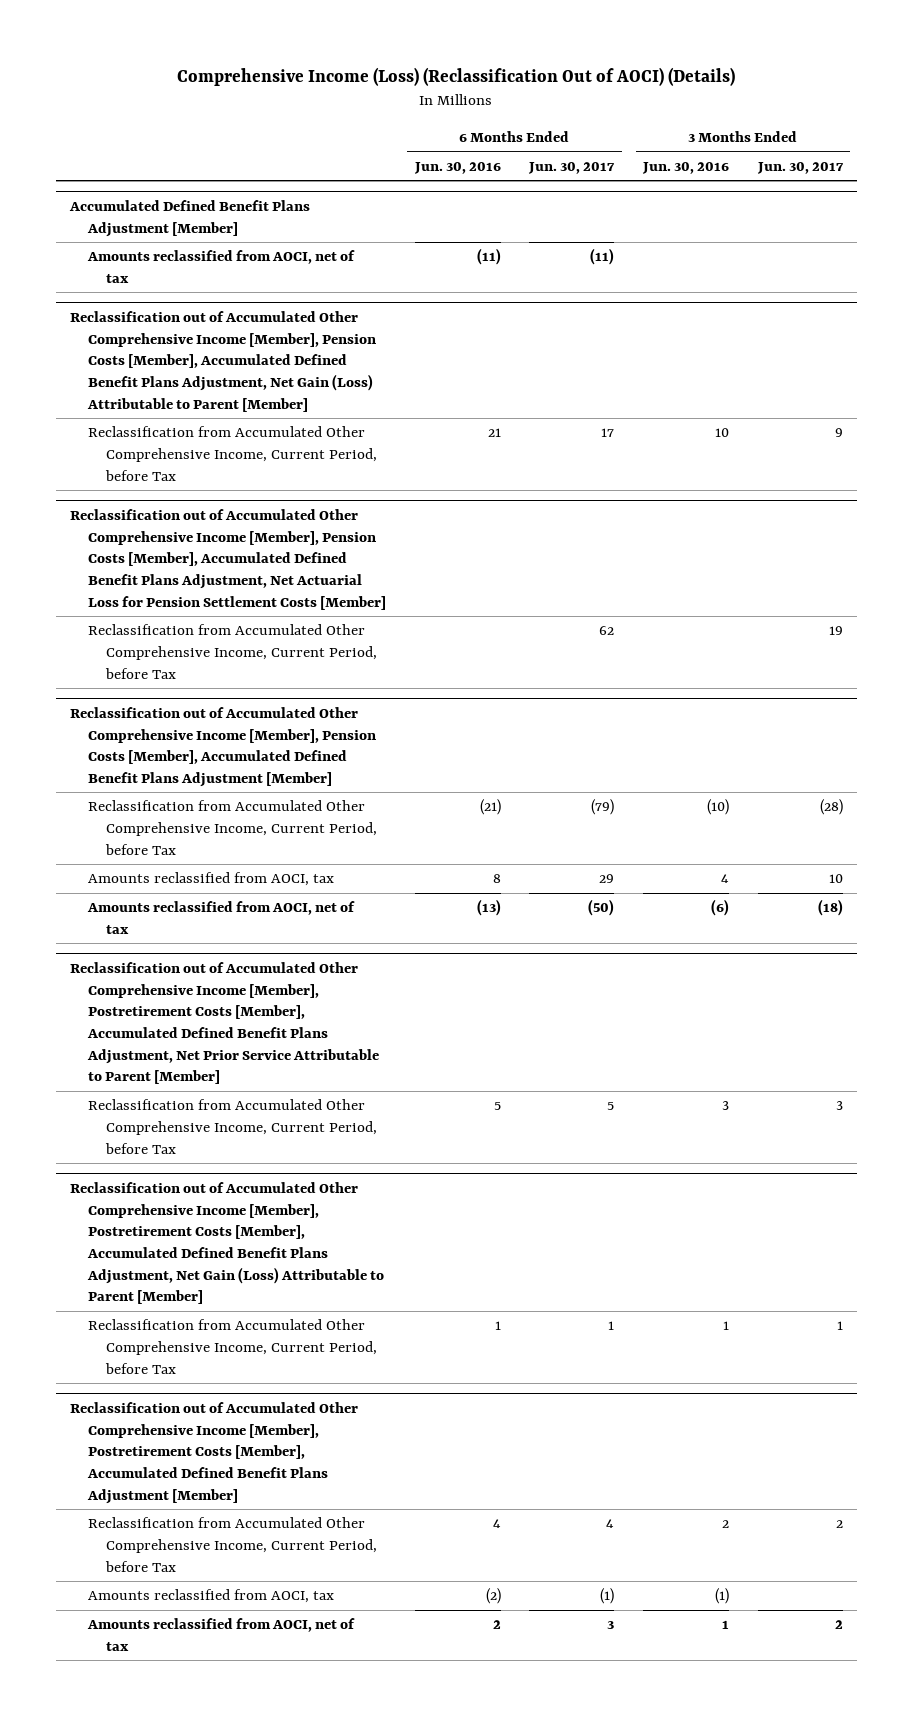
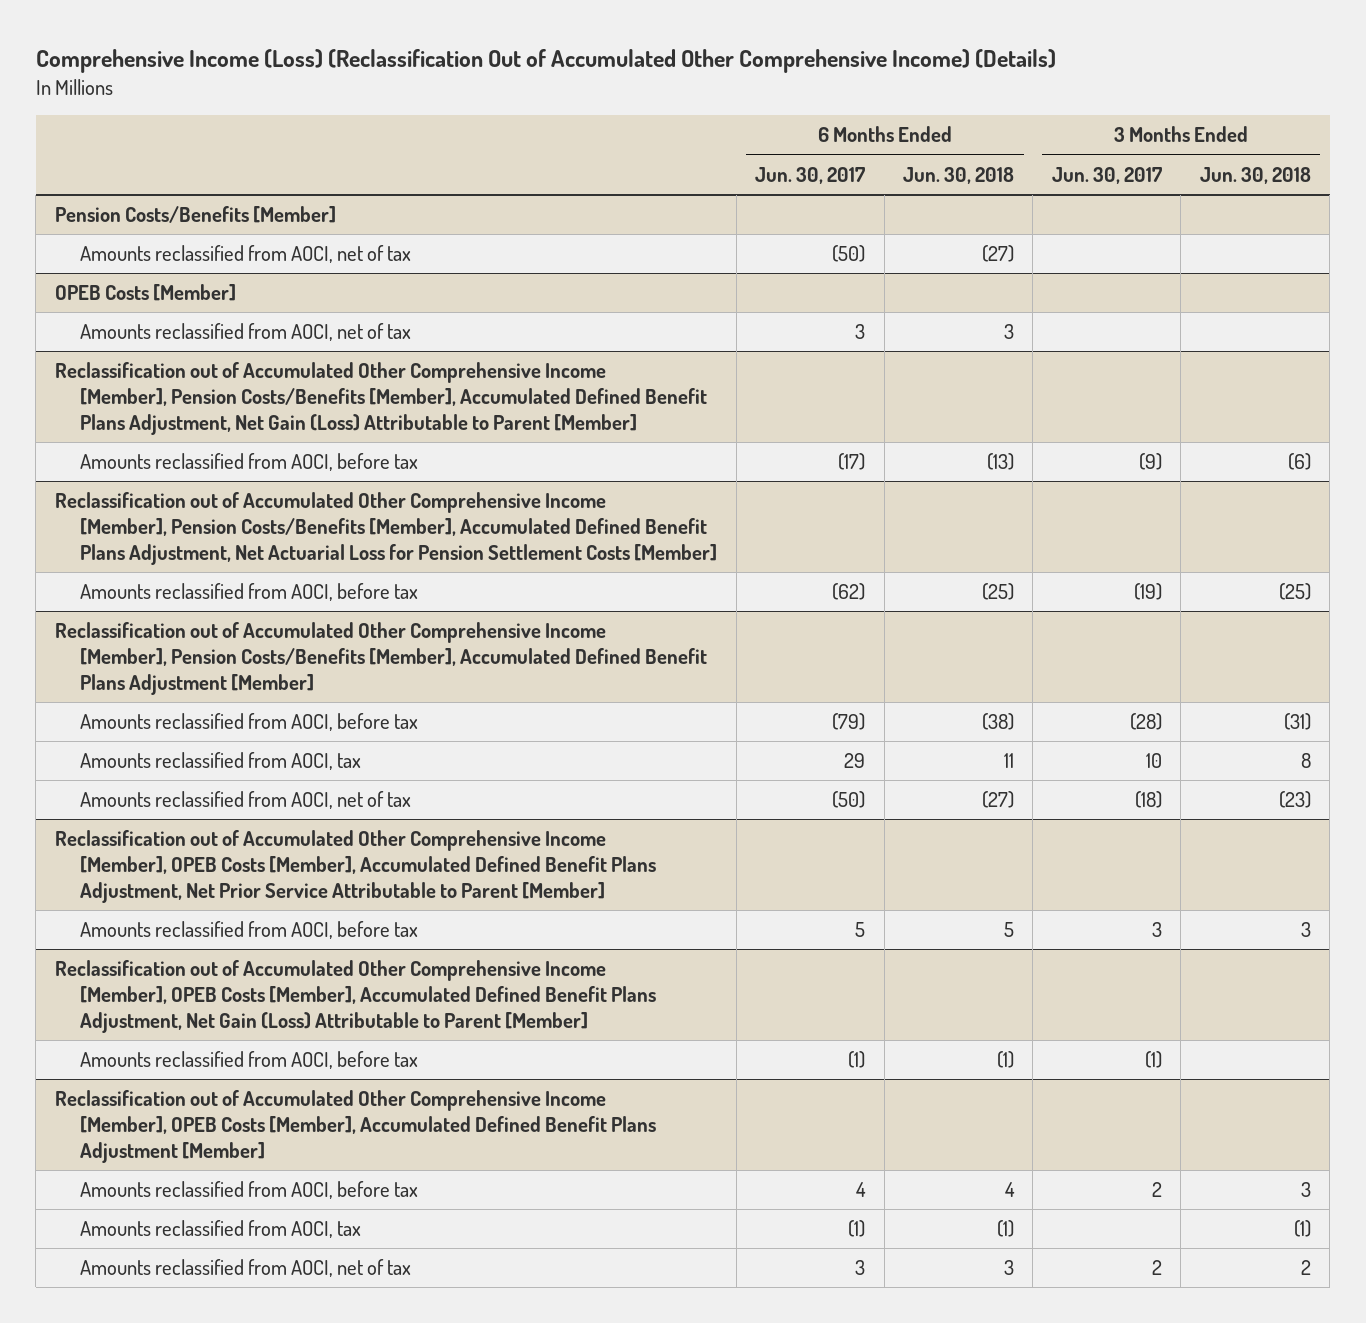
[177,67,736,87] Comprehensive Income (Loss) (Reclassification Out of AOCI) (Details) -> [35,49,1056,74] Comprehensive Income (Loss) (Reclassification Out of Accumulated Other Comprehensive Income) (Details)
[413,161,501,174] Jun. 30, 2016 -> none
[642,161,730,174] Jun. 30, 2016 -> none
none -> [903,166,1015,184] Jun. 30, 2018
none -> [1199,166,1311,184] Jun. 30, 2018
[69,200,311,237] Accumulated Defined Benefit Plans Adjustment [Member] -> none
none -> [54,206,336,224] Pension Costs/Benefits [Member]
[590,248,615,266] (11) -> [832,245,866,263] (50)
none -> [54,284,236,302] OPEB Costs [Member]
none -> [80,323,412,342] Amounts reclassified from AOCI, net of tax
[70,311,376,412] Reclassification out of Accumulated Other Comprehensive Income [Member], Pension Costs [Member], Accumulated Defined Benefit Plans Adjustment, Net Gain (Loss) Attributable to Parent [Member] -> [54,362,708,435] Reclassification out of Accumulated Other Comprehensive Income [Member], Pension Costs/Benefits [Member], Accumulated Defined Benefit Plans Adjustment, Net Gain (Loss) Attributable to Parent [Member]
[87,426,377,481] Reclassification from Accumulated Other Comprehensive Income, Current Period, before Tax -> [80,453,419,472] Amounts reclassified from AOCI, before tax
[601,428,615,438] 17 -> [838,453,866,471] (17)
[834,428,843,438] 9 -> [1138,453,1162,471] (9)
[70,509,386,610] Reclassification out of Accumulated Other Comprehensive Income [Member], Pension Costs [Member], Accumulated Defined Benefit Plans Adjustment, Net Actuarial Loss for Pension Settlement Costs [Member] -> [54,492,718,565] Reclassification out of Accumulated Other Comprehensive Income [Member], Pension Costs/Benefits [Member], Accumulated Defined Benefit Plans Adjustment, Net Actuarial Loss for Pension Settlement Costs [Member]
[87,624,377,679] Reclassification from Accumulated Other Comprehensive Income, Current Period, before Tax -> [80,583,419,602] Amounts reclassified from AOCI, before tax
[599,626,615,636] 62 -> [832,583,866,601] (62)
[828,626,843,636] 19 -> [1133,583,1162,601] (19)
[70,707,376,787] Reclassification out of Accumulated Other Comprehensive Income [Member], Pension Costs [Member], Accumulated Defined Benefit Plans Adjustment [Member] -> [54,622,708,695] Reclassification out of Accumulated Other Comprehensive Income [Member], Pension Costs/Benefits [Member], Accumulated Defined Benefit Plans Adjustment [Member]
[87,800,377,855] Reclassification from Accumulated Other Comprehensive Income, Current Period, before Tax -> [80,713,419,732] Amounts reclassified from AOCI, before tax
[70,962,379,1085] Reclassification out of Accumulated Other Comprehensive Income [Member], Postretirement Costs [Member], Accumulated Defined Benefit Plans Adjustment, Net Prior Service Attributable to Parent [Member] -> [54,830,657,903] Reclassification out of Accumulated Other Comprehensive Income [Member], OPEB Costs [Member], Accumulated Defined Benefit Plans Adjustment, Net Prior Service Attributable to Parent [Member]
[87,1099,377,1154] Reclassification from Accumulated Other Comprehensive Income, Current Period, before Tax -> [80,921,419,940] Amounts reclassified from AOCI, before tax
[70,1182,384,1305] Reclassification out of Accumulated Other Comprehensive Income [Member], Postretirement Costs [Member], Accumulated Defined Benefit Plans Adjustment, Net Gain (Loss) Attributable to Parent [Member] -> [54,960,657,1033] Reclassification out of Accumulated Other Comprehensive Income [Member], OPEB Costs [Member], Accumulated Defined Benefit Plans Adjustment, Net Gain (Loss) Attributable to Parent [Member]
[87,1319,377,1374] Reclassification from Accumulated Other Comprehensive Income, Current Period, before Tax -> [80,1051,419,1070] Amounts reclassified from AOCI, before tax
[608,1321,615,1331] 1 -> [848,1051,866,1069] (1)
[836,1321,843,1331] 1 -> [1144,1051,1162,1069] (1)
[70,1402,359,1504] Reclassification out of Accumulated Other Comprehensive Income [Member], Postretirement Costs [Member], Accumulated Defined Benefit Plans Adjustment [Member] -> [54,1090,657,1163] Reclassification out of Accumulated Other Comprehensive Income [Member], OPEB Costs [Member], Accumulated Defined Benefit Plans Adjustment [Member]
[87,1517,377,1572] Reclassification from Accumulated Other Comprehensive Income, Current Period, before Tax -> [80,1181,419,1200] Amounts reclassified from AOCI, before tax

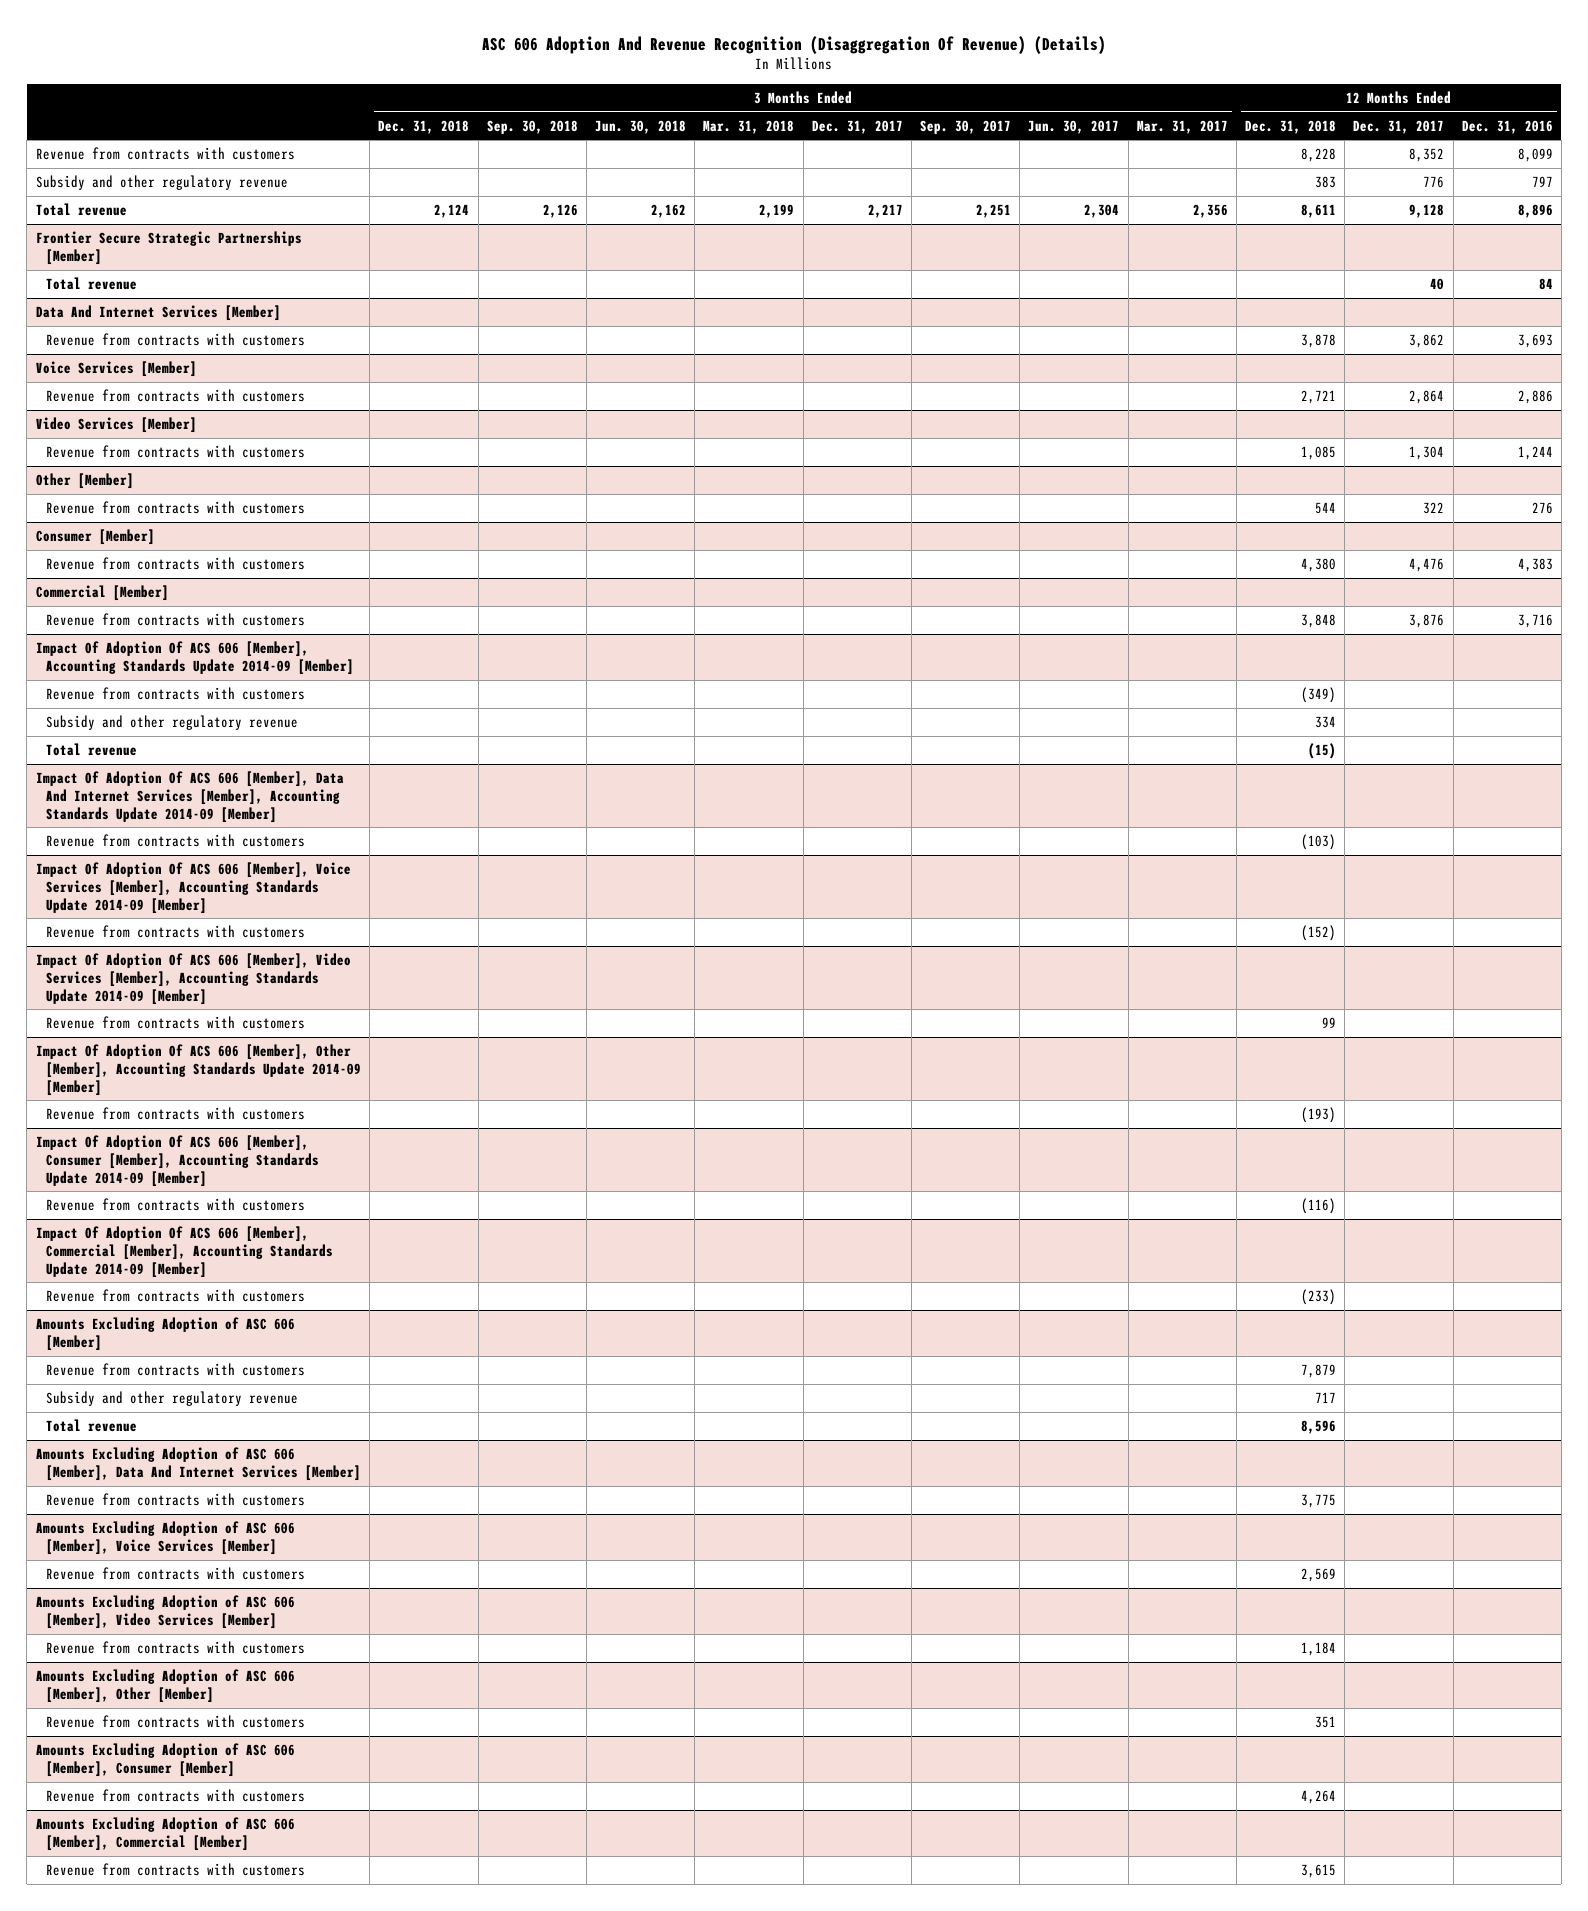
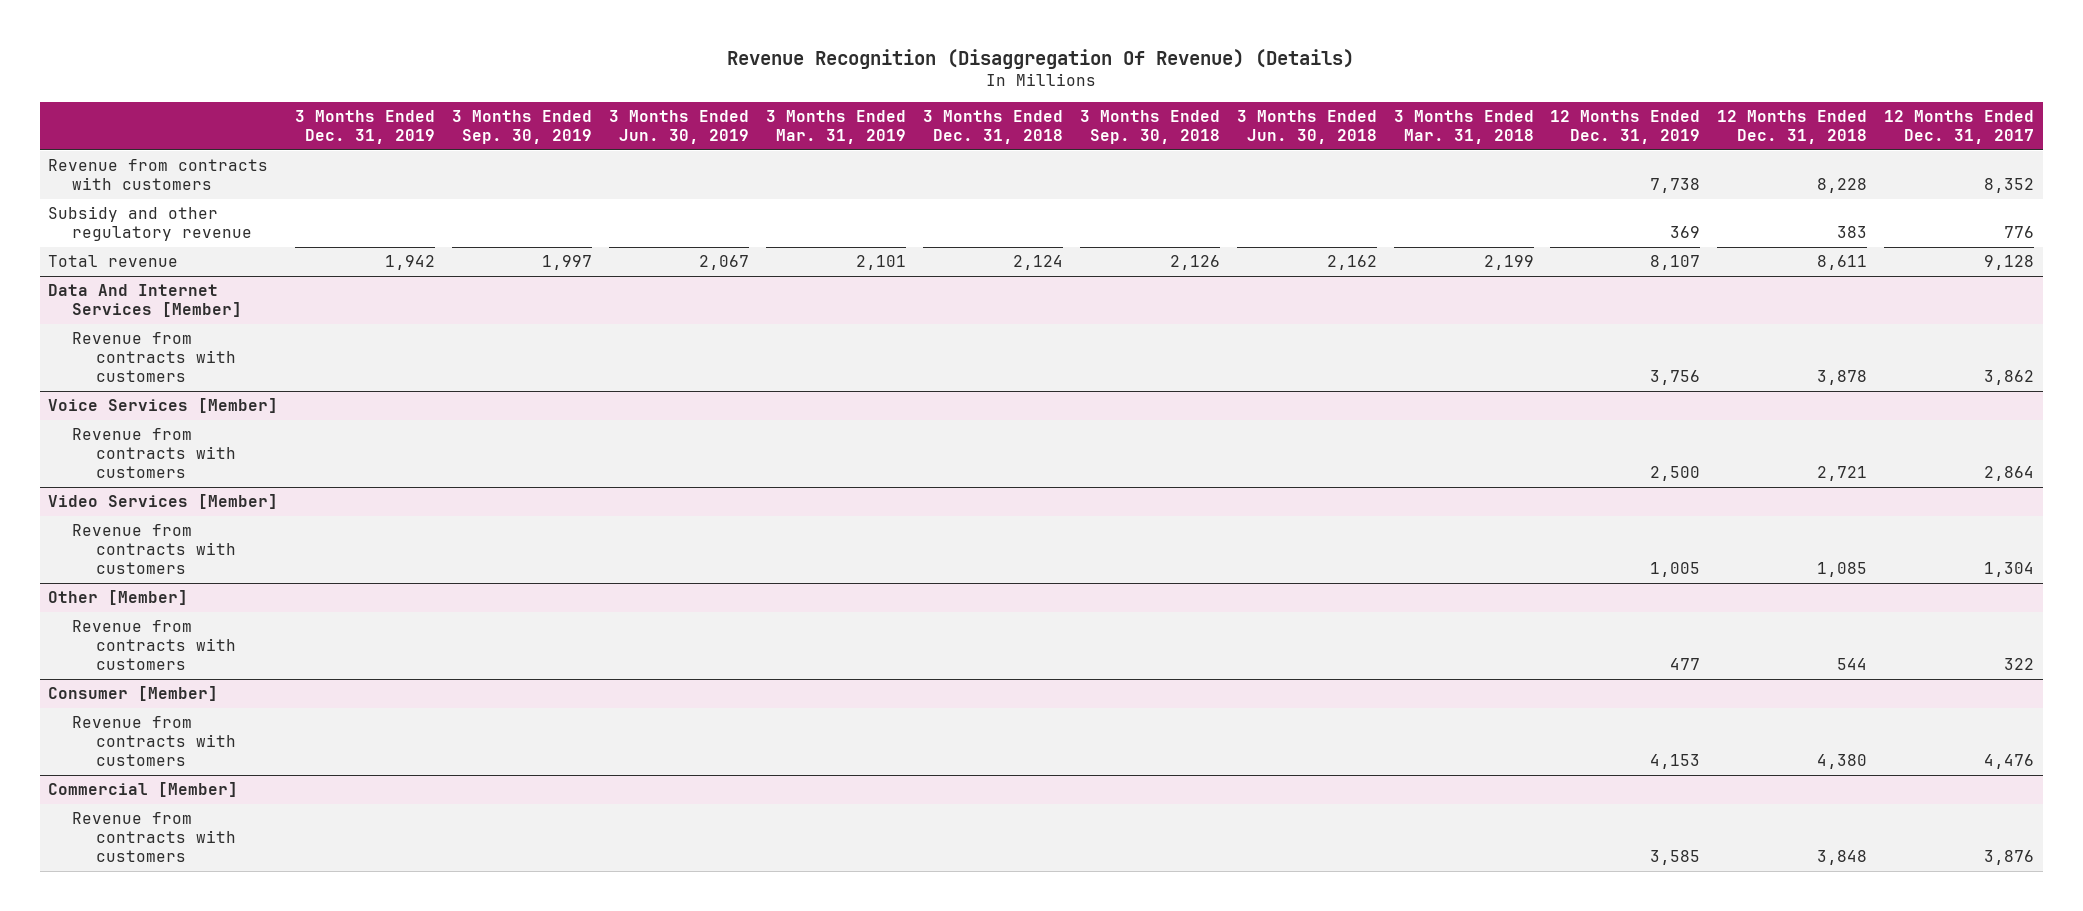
[482,35,1107,54] ASC 606 Adoption And Revenue Recognition (Disaggregation Of Revenue) (Details) -> [727,48,1355,69] Revenue Recognition (Disaggregation Of Revenue) (Details)
[811,119,903,134] Dec. 31, 2017 -> none
[920,119,1012,134] Sep. 30, 2017 -> none
[1028,119,1120,134] Jun. 30, 2017 -> none
[1136,119,1228,134] Mar. 31, 2017 -> none
[1461,119,1553,134] Dec. 31, 2016 -> none
none -> [295,110,436,145] 3 Months Ended Dec. 31, 2019
none -> [452,110,593,145] 3 Months Ended Sep. 30, 2019
none -> [608,110,749,145] 3 Months Ended Jun. 30, 2019
none -> [765,110,906,145] 3 Months Ended Mar. 31, 2019
none -> [1550,110,1701,145] 12 Months Ended Dec. 31, 2019
[35,230,302,265] Frontier Secure Strategic Partnerships [Member] -> none
[46,276,138,290] Total revenue -> none
[35,640,355,675] Impact Of Adoption Of ACS 606 [Member], Accounting Standards Update 2014-09 [Member] -> none
[46,686,306,700] Revenue from contracts with customers -> none
[46,714,299,730] Subsidy and other regulatory revenue -> none
[46,742,138,756] Total revenue -> none
[35,770,344,823] Impact Of Adoption Of ACS 606 [Member], Data And Internet Services [Member], Accounting Standards Update 2014-09 [Member] -> none
[46,833,306,847] Revenue from contracts with customers -> none
[35,861,351,914] Impact Of Adoption Of ACS 606 [Member], Voice Services [Member], Accounting Standards Update 2014-09 [Member] -> none
[46,924,306,938] Revenue from contracts with customers -> none
[35,952,351,1005] Impact Of Adoption Of ACS 606 [Member], Video Services [Member], Accounting Standards Update 2014-09 [Member] -> none
[46,1015,306,1029] Revenue from contracts with customers -> none
[35,1043,362,1096] Impact Of Adoption Of ACS 606 [Member], Other [Member], Accounting Standards Update 2014-09 [Member] -> none
[46,1106,306,1120] Revenue from contracts with customers -> none
[35,1134,320,1187] Impact Of Adoption Of ACS 606 [Member], Consumer [Member], Accounting Standards Update 2014-09 [Member] -> none
[46,1197,306,1211] Revenue from contracts with customers -> none
[35,1225,334,1278] Impact Of Adoption Of ACS 606 [Member], Commercial [Member], Accounting Standards Update 2014-09 [Member] -> none
[46,1288,306,1302] Revenue from contracts with customers -> none
[35,1316,295,1351] Amounts Excluding Adoption of ASC 606 [Member] -> none
[46,1362,306,1376] Revenue from contracts with customers -> none
[46,1390,299,1406] Subsidy and other regulatory revenue -> none
[46,1418,138,1432] Total revenue -> none
[35,1446,362,1481] Amounts Excluding Adoption of ASC 606 [Member], Data And Internet Services [Member] -> none
[46,1492,306,1506] Revenue from contracts with customers -> none
[35,1520,295,1555] Amounts Excluding Adoption of ASC 606 [Member], Voice Services [Member] -> none
[46,1566,306,1580] Revenue from contracts with customers -> none
[35,1594,295,1629] Amounts Excluding Adoption of ASC 606 [Member], Video Services [Member] -> none
[46,1640,306,1654] Revenue from contracts with customers -> none
[35,1668,295,1703] Amounts Excluding Adoption of ASC 606 [Member], Other [Member] -> none
[46,1714,306,1728] Revenue from contracts with customers -> none
[35,1742,295,1777] Amounts Excluding Adoption of ASC 606 [Member], Consumer [Member] -> none
[46,1788,306,1802] Revenue from contracts with customers -> none
[35,1816,295,1851] Amounts Excluding Adoption of ASC 606 [Member], Commercial [Member] -> none
[46,1862,306,1876] Revenue from contracts with customers -> none

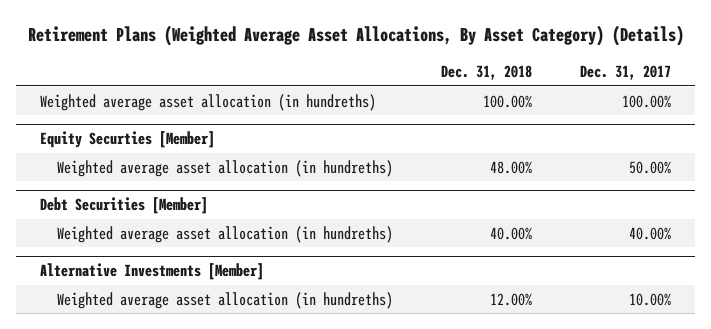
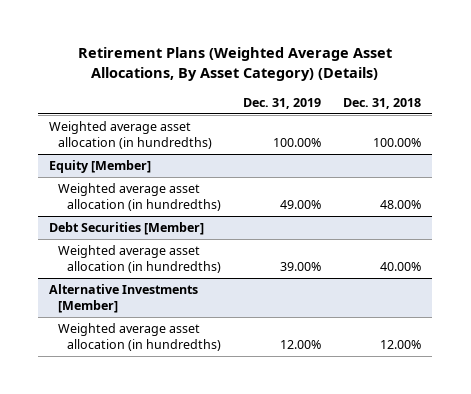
[580,65,672,81] Dec. 31, 2017 -> none
none -> [243,97,322,109] Dec. 31, 2019
[40,93,377,111] Weighted average asset allocation (in hundreths) -> [49,121,213,149] Weighted average asset allocation (in hundredths)
[40,131,216,149] Equity Securties [Member] -> [49,160,152,174] Equity [Member]
[57,159,394,177] Weighted average asset allocation (in hundreths) -> [58,183,222,211] Weighted average asset allocation (in hundredths)
[57,225,394,243] Weighted average asset allocation (in hundreths) -> [58,245,222,273] Weighted average asset allocation (in hundredths)
[57,291,394,309] Weighted average asset allocation (in hundreths) -> [58,323,222,351] Weighted average asset allocation (in hundredths)

